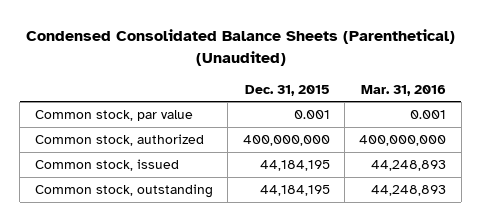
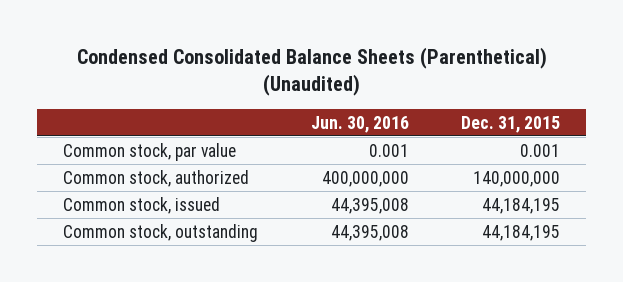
[361,84,447,96] Mar. 31, 2016 -> none
none -> [310,115,409,133] Jun. 30, 2016
[242,135,330,147] 400,000,000 -> [472,170,560,187] 140,000,000

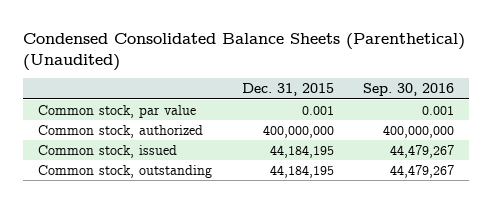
[310,115,409,133] Jun. 30, 2016 -> none
none -> [363,83,455,97] Sep. 30, 2016
[472,170,560,187] 140,000,000 -> [262,124,334,138] 400,000,000

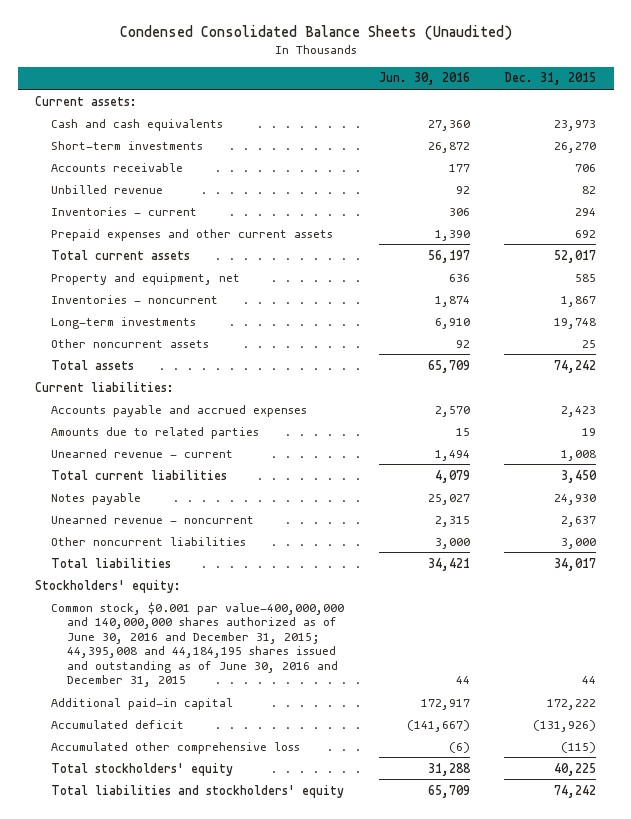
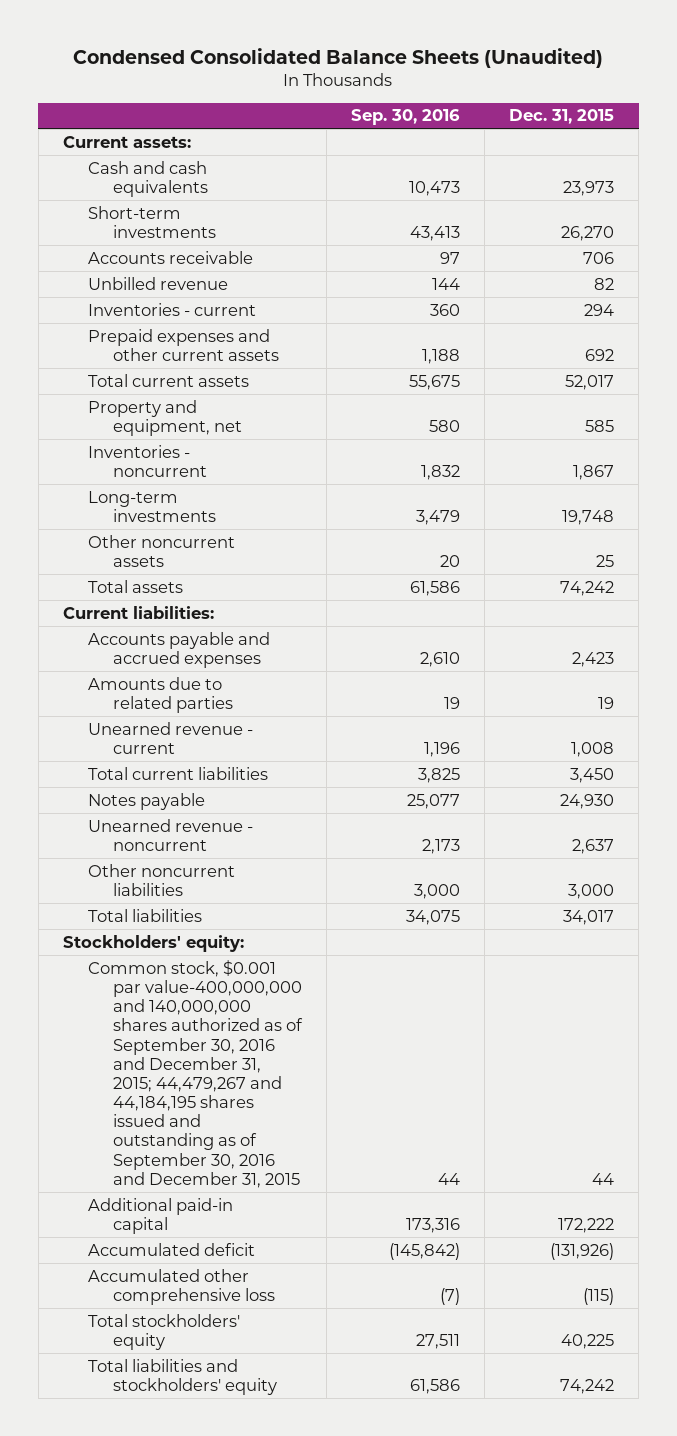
[378,72,470,86] Jun. 30, 2016 -> none
none -> [350,109,460,126] Sep. 30, 2016
[51,601,345,688] Common stock, $0.001 par value-400,000,000 and 140,000,000 shares authorized as of June 30, 2016 and December 31, 2015; 44,395,008 and 44,184,195 shares issued and outstanding as of June 30, 2016 and December 31, 2015 -> [87,959,303,1188] Common stock, $0.001 par value-400,000,000 and 140,000,000 shares authorized as of September 30, 2016 and December 31, 2015; 44,479,267 and 44,184,195 shares issued and outstanding as of September 30, 2016 and December 31, 2015

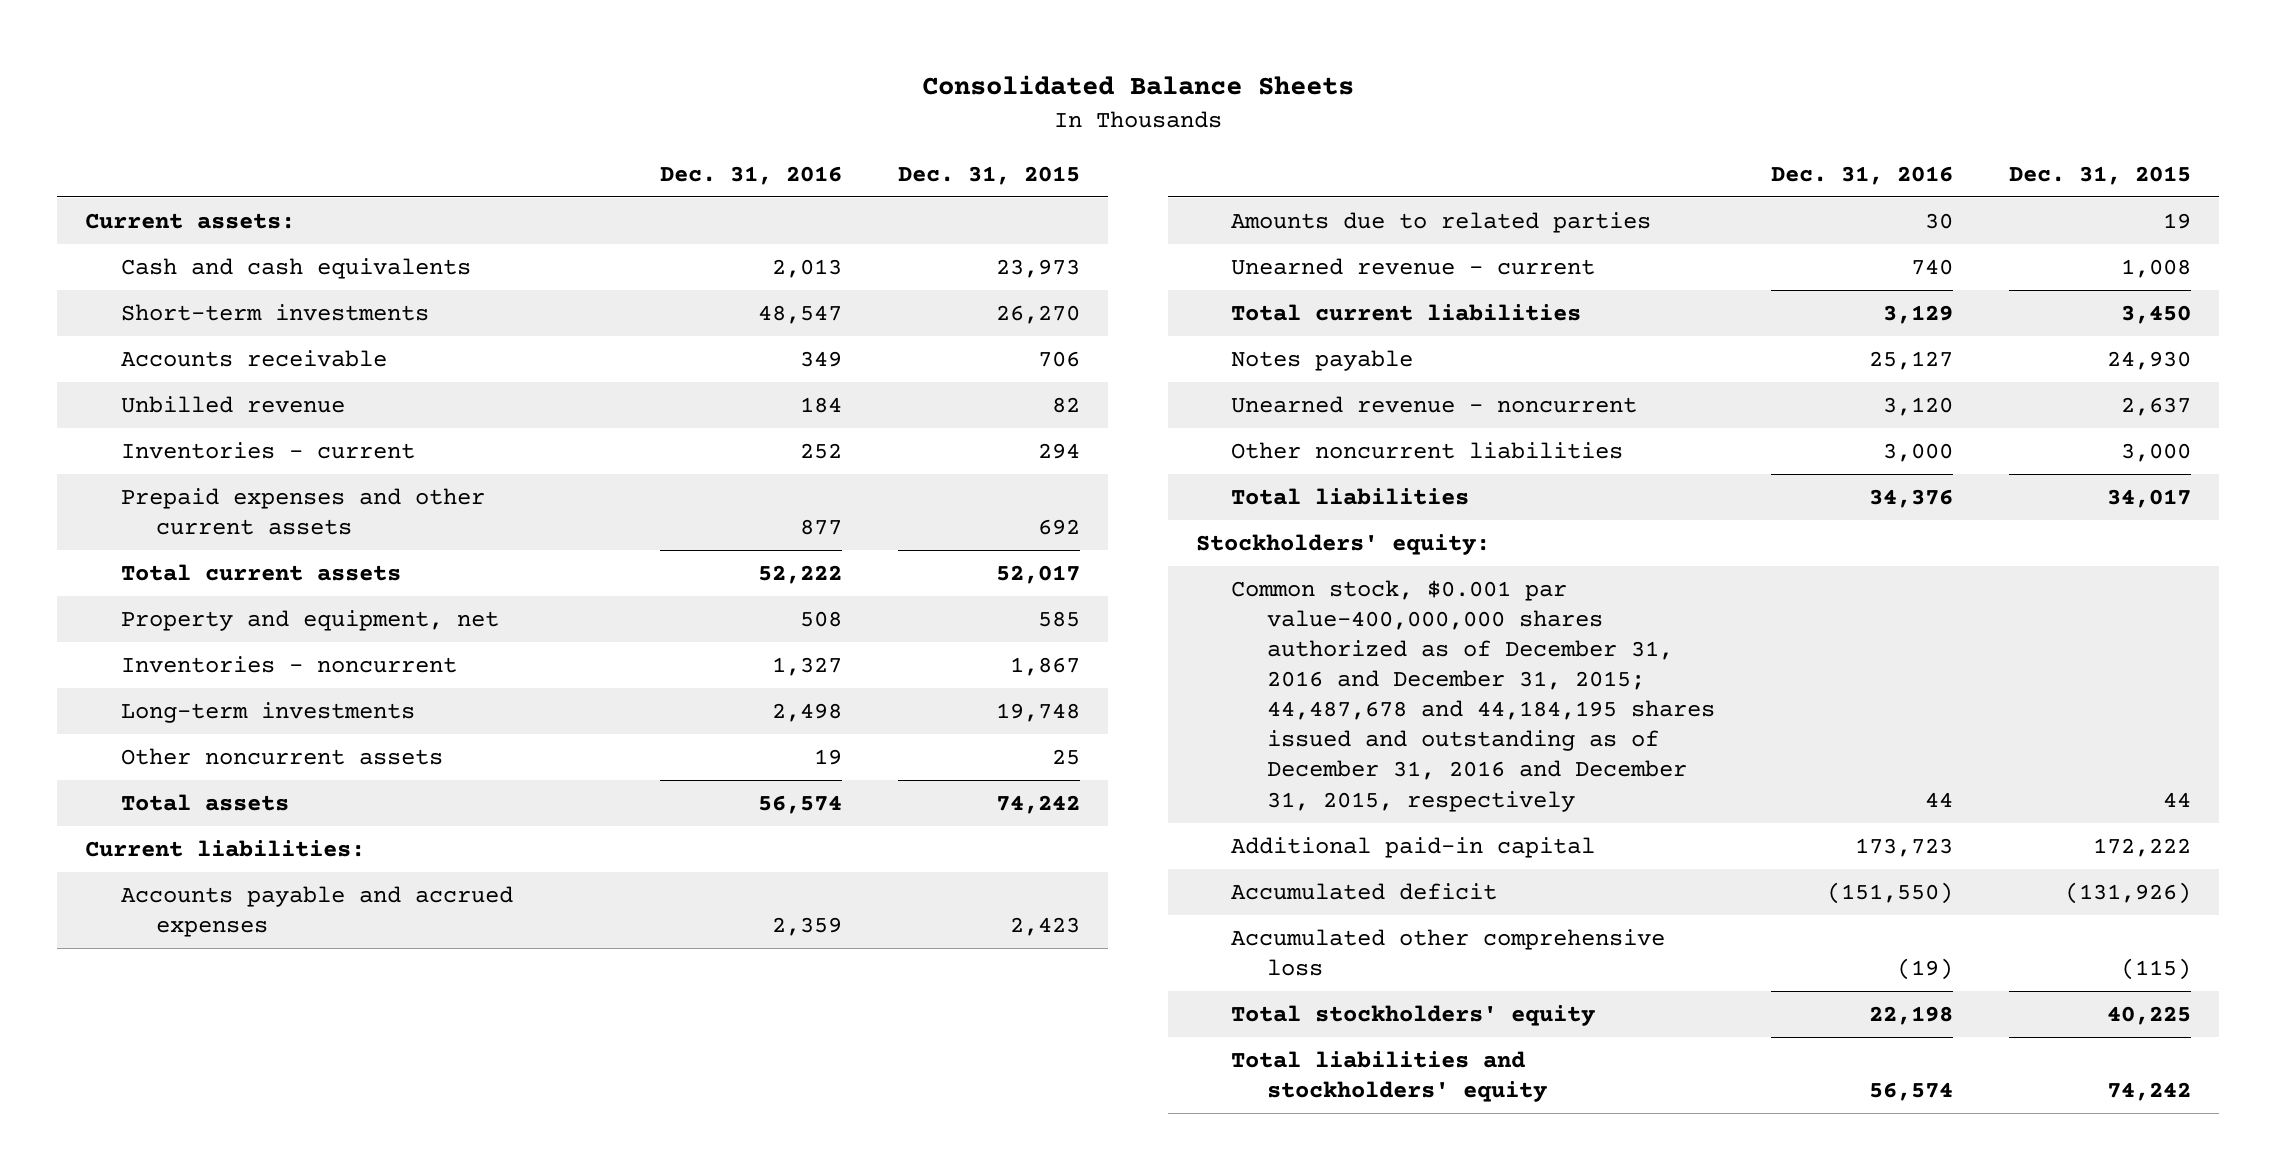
[73,47,604,68] Condensed Consolidated Balance Sheets (Unaudited) -> [922,75,1355,96] Consolidated Balance Sheets
[350,109,460,126] Sep. 30, 2016 -> none
none -> [660,165,843,185] Dec. 31, 2016
[87,959,303,1188] Common stock, $0.001 par value-400,000,000 and 140,000,000 shares authorized as of September 30, 2016 and December 31, 2015; 44,479,267 and 44,184,195 shares issued and outstanding as of September 30, 2016 and December 31, 2015 -> [1231,580,1715,812] Common stock, $0.001 par value-400,000,000 shares authorized as of December 31, 2016 and December 31, 2015; 44,487,678 and 44,184,195 shares issued and outstanding as of December 31, 2016 and December 31, 2015, respectively

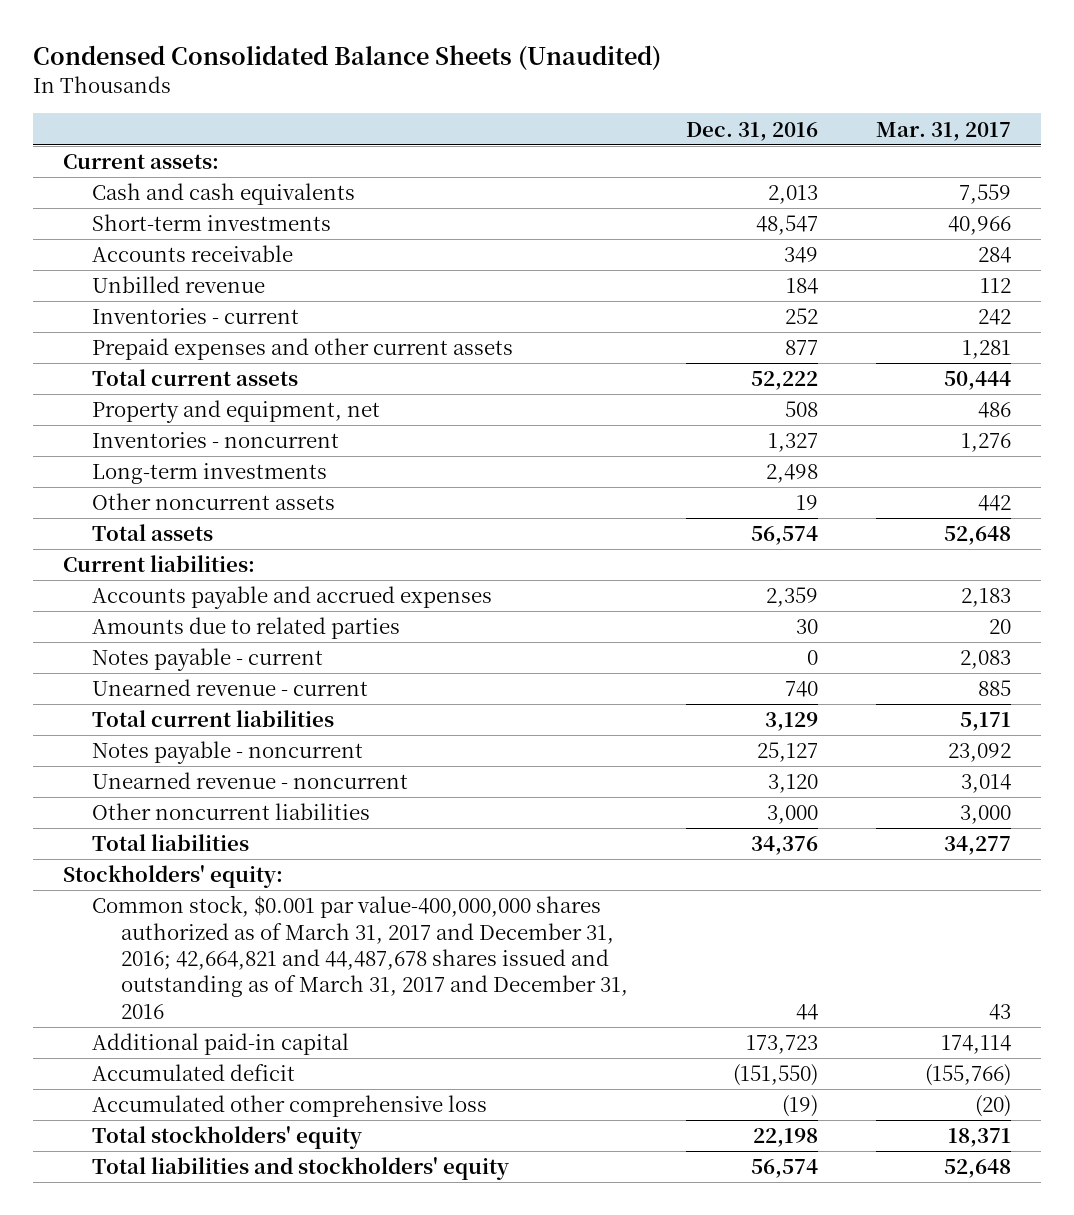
[922,75,1355,96] Consolidated Balance Sheets -> [33,45,662,71] Condensed Consolidated Balance Sheets (Unaudited)
[898,165,1081,185] Dec. 31, 2015 -> none
none -> [876,121,1012,141] Mar. 31, 2017
none -> [91,648,323,672] Notes payable - current
[1231,350,1414,372] Notes payable -> [91,741,363,765] Notes payable - noncurrent
[1231,580,1715,812] Common stock, $0.001 par value-400,000,000 shares authorized as of December 31, 2016 and December 31, 2015; 44,487,678 and 44,184,195 shares issued and outstanding as of December 31, 2016 and December 31, 2015, respectively -> [91,895,628,1019] Common stock, $0.001 par value-400,000,000 shares authorized as of March 31, 2017 and December 31, 2016; 42,664,821 and 44,487,678 shares issued and outstanding as of March 31, 2017 and December 31, 2016

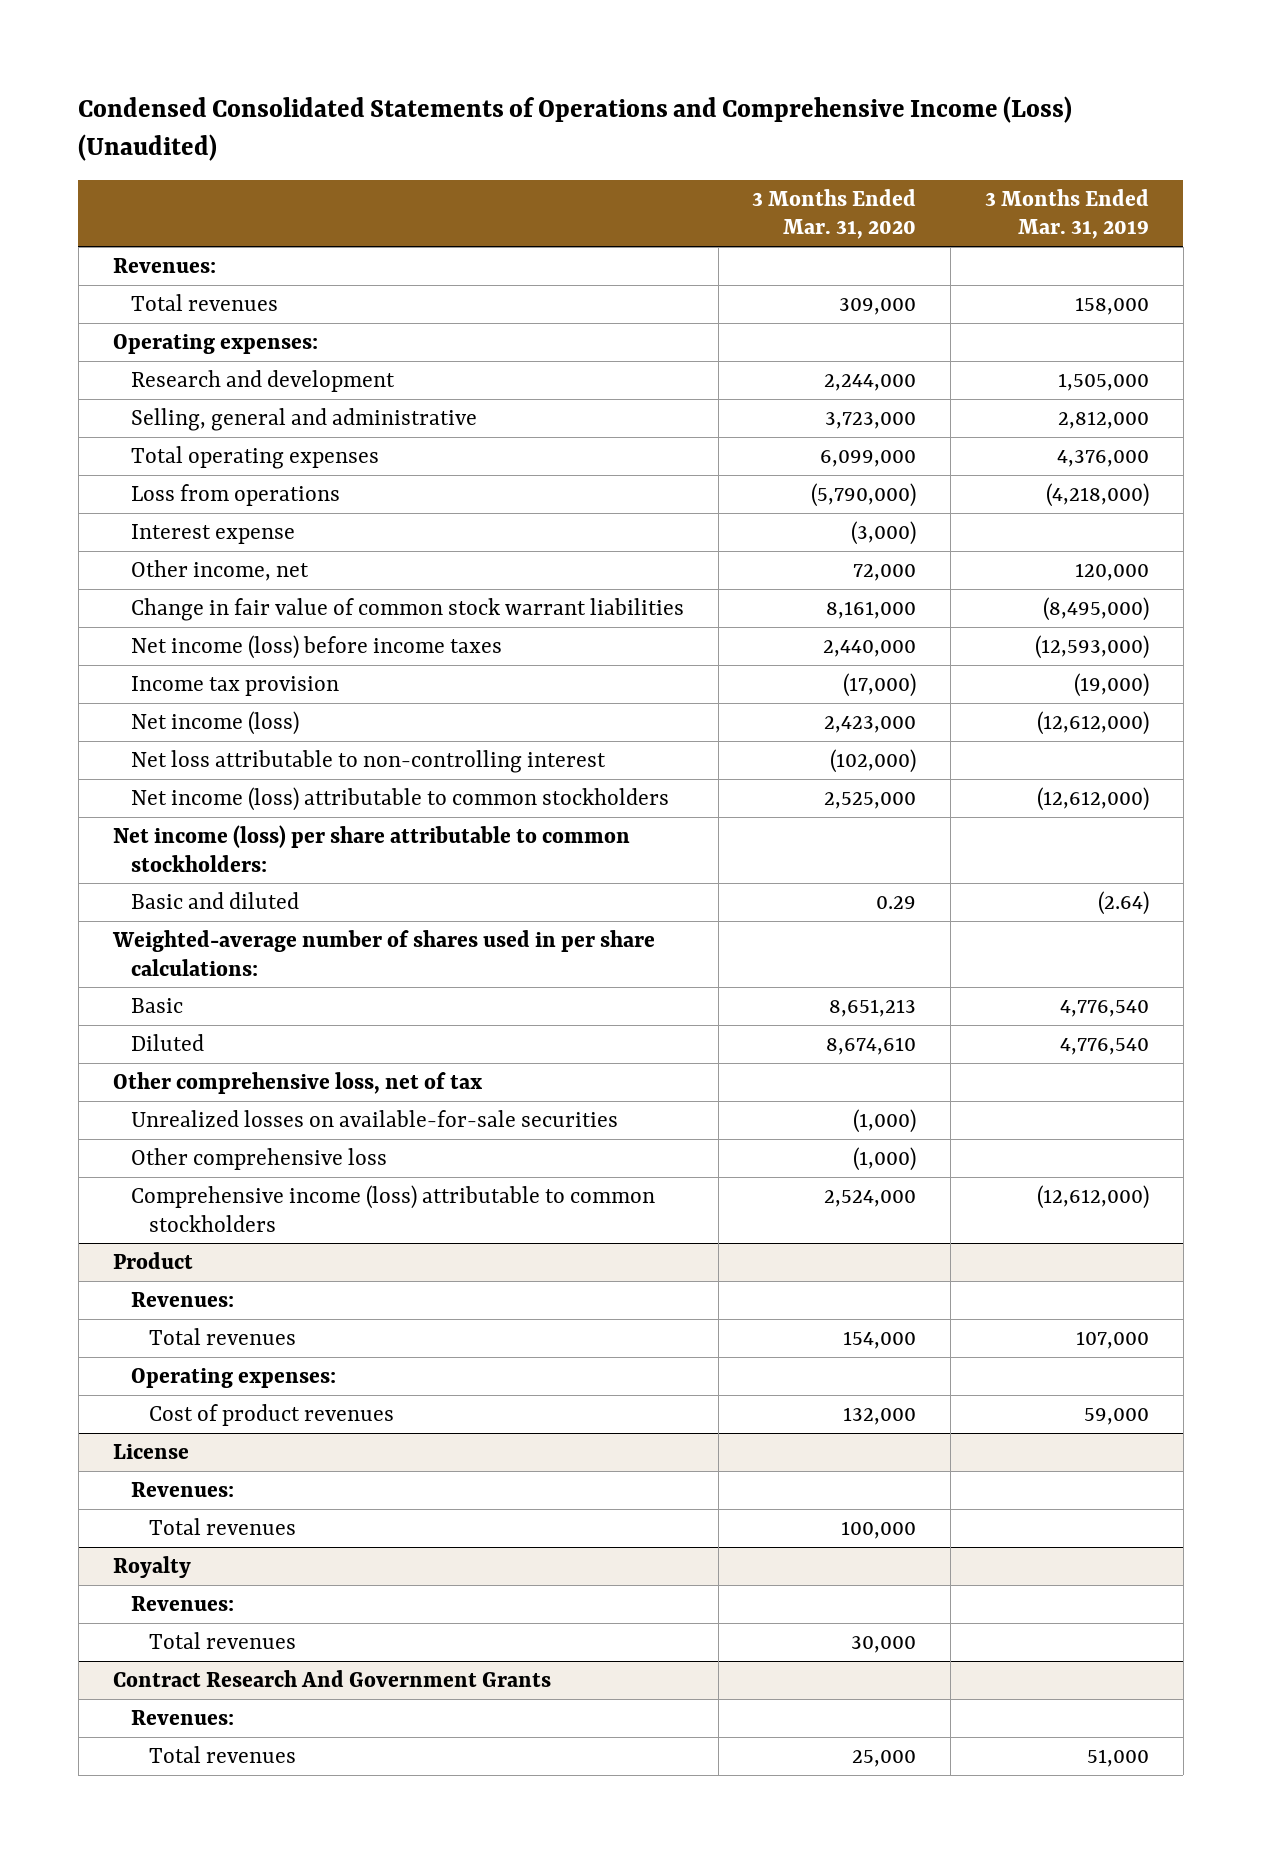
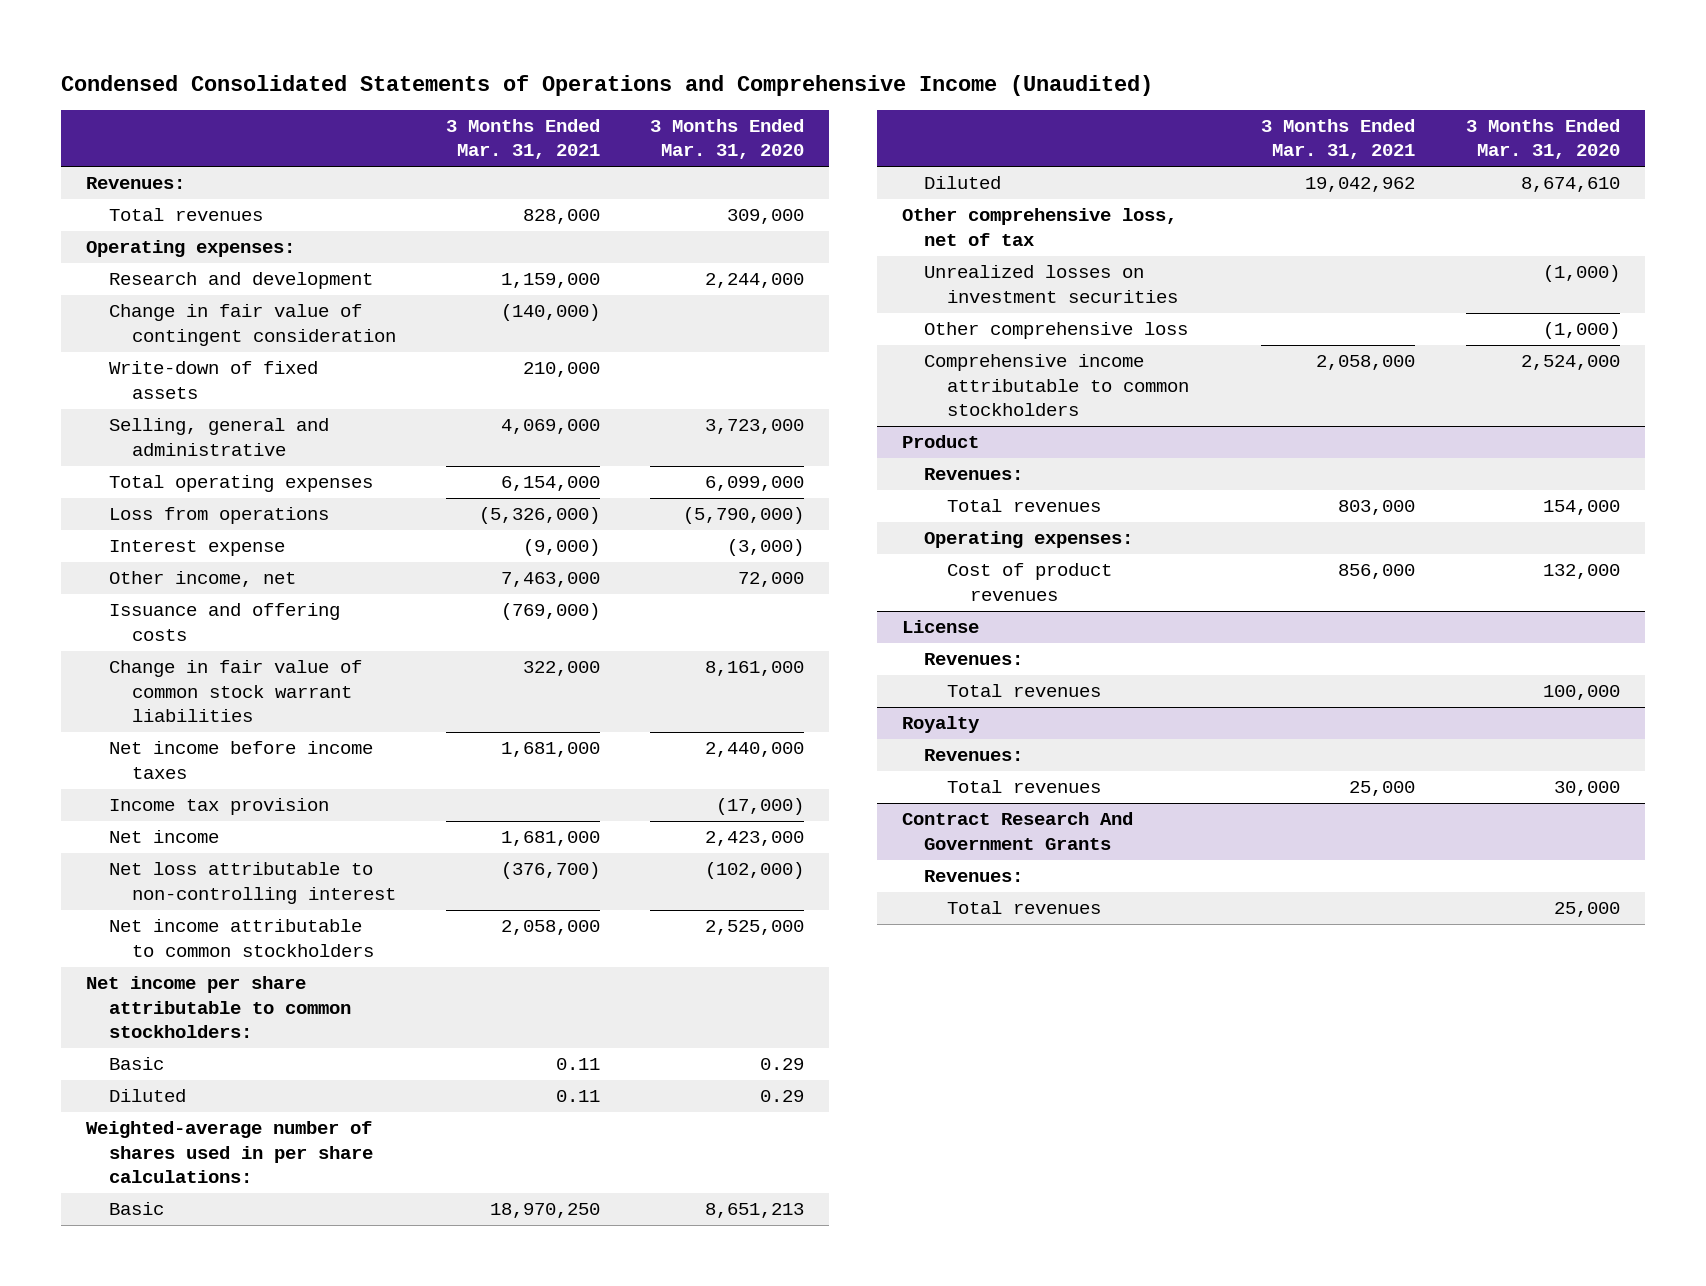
[78,95,1073,162] Condensed Consolidated Statements of Operations and Comprehensive Income (Loss) (Unaudited) -> [61,74,1154,96] Condensed Consolidated Statements of Operations and Comprehensive Income (Unaudited)
[984,188,1149,240] 3 Months Ended Mar. 31, 2019 -> none
none -> [445,119,600,160] 3 Months Ended Mar. 31, 2021
none -> [108,304,396,346] Change in fair value of contingent consideration
none -> [108,361,318,399] Write-down of fixed assets
none -> [108,603,340,641] Issuance and offering costs
[130,634,502,659] Net income (loss) before income taxes -> [108,741,373,779] Net income before income taxes
[130,710,299,735] Net income (loss) -> [108,830,219,844] Net income
[130,891,299,909] Basic and diluted -> none
[130,786,669,811] Net income (loss) attributable to common stockholders -> [108,919,374,957] Net income attributable to common stockholders
[112,824,630,872] Net income (loss) per share attributable to common stockholders: -> [86,976,351,1038] Net income per share attributable to common stockholders:
none -> [108,1057,164,1071] Basic
none -> [108,1089,186,1103] Diluted
[130,1109,618,1127] Unrealized losses on available-for-sale securities -> [924,265,1179,303] Unrealized losses on investment securities
[130,1184,655,1232] Comprehensive income (loss) attributable to common stockholders -> [924,354,1190,416] Comprehensive income attributable to common stockholders

